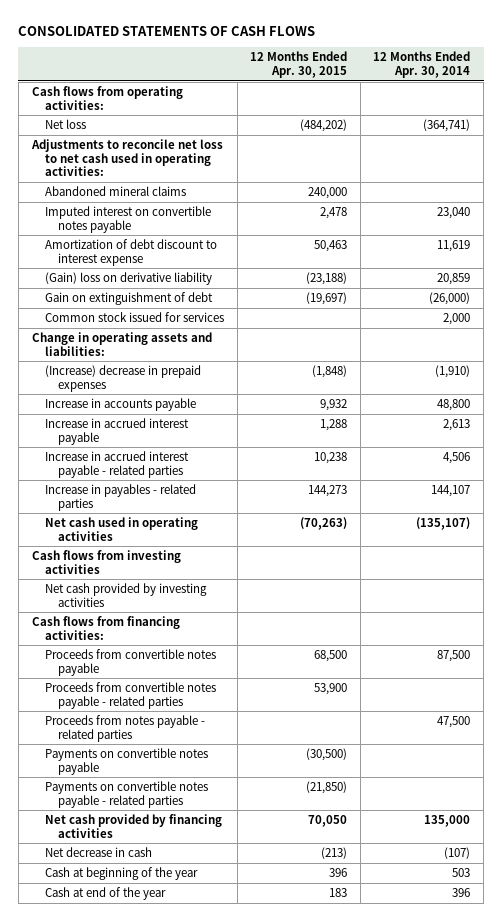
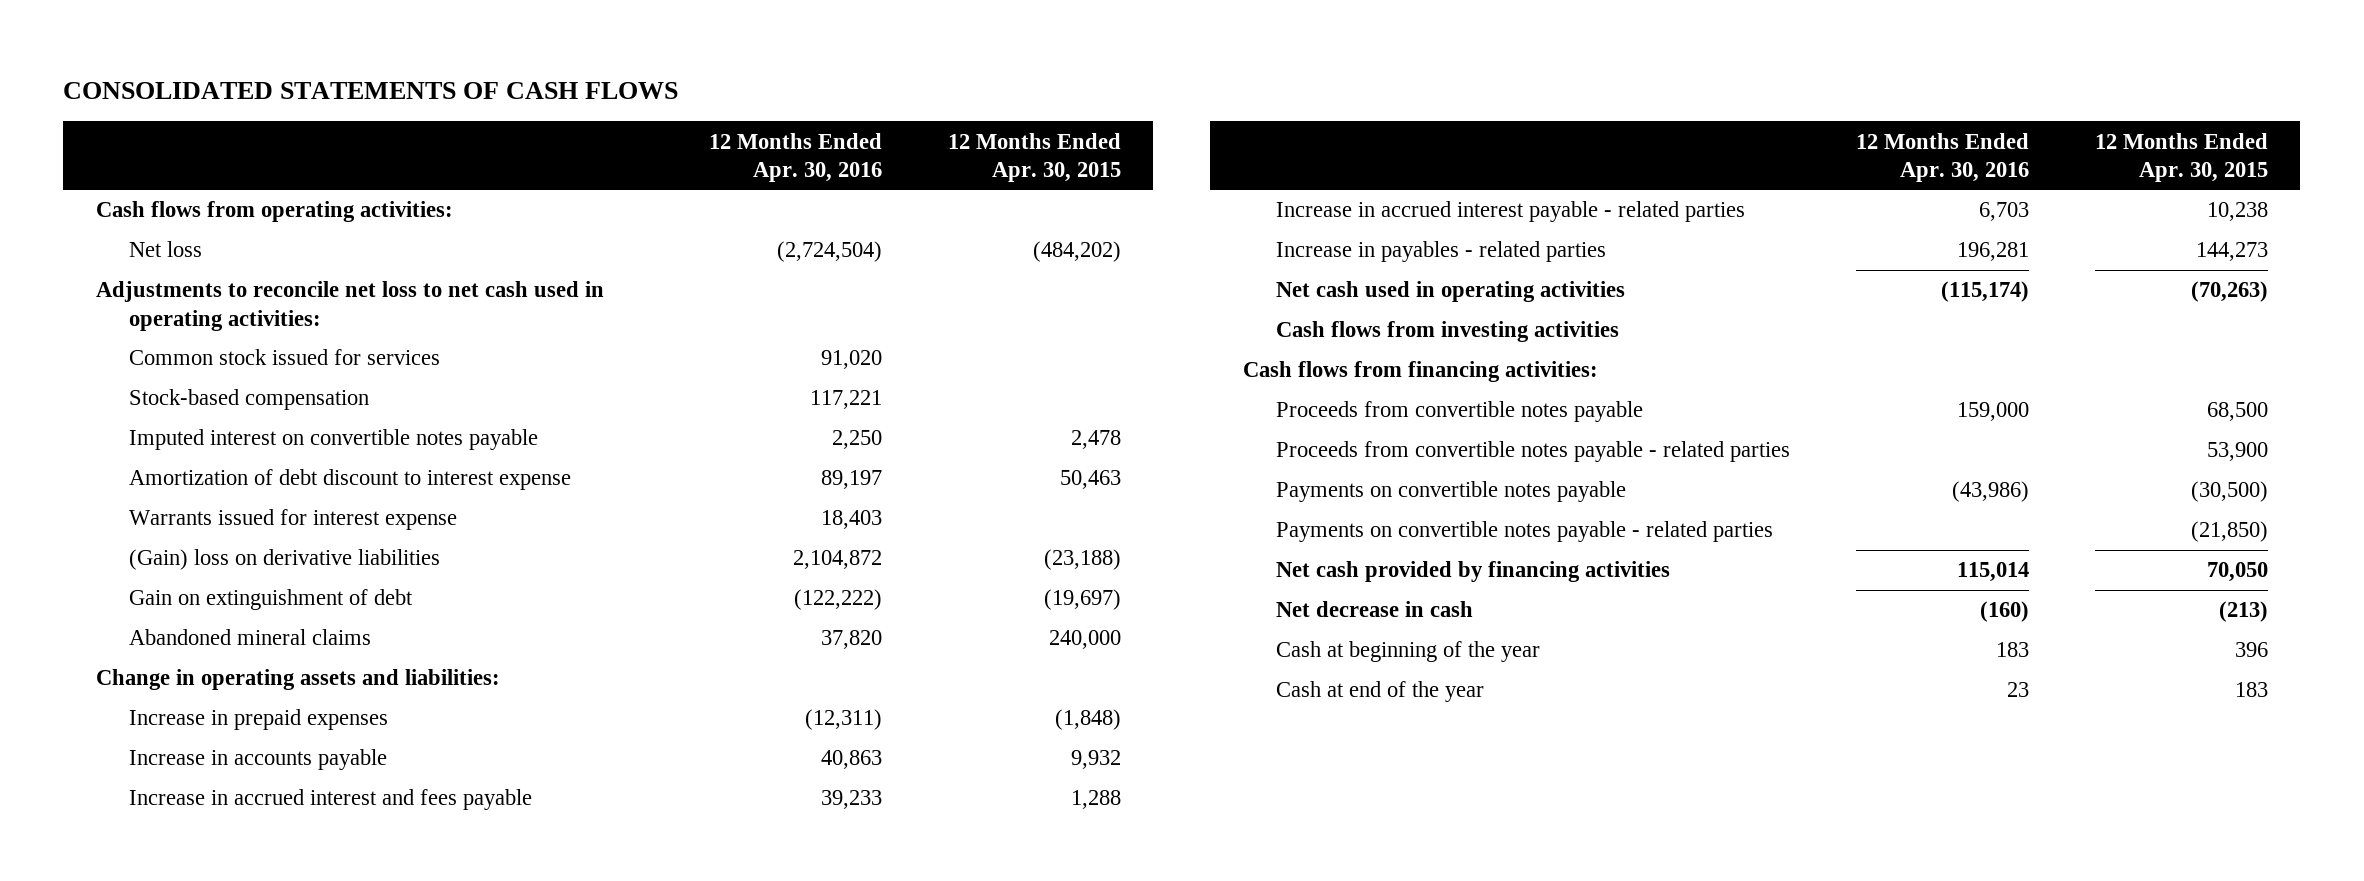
[373,51,471,78] 12 Months Ended Apr. 30, 2014 -> none
none -> [708,132,882,182] 12 Months Ended Apr. 30, 2016
[44,312,224,323] Common stock issued for services -> [129,349,441,366] Common stock issued for services
none -> [129,389,370,411] Stock-based compensation
none -> [129,509,458,531] Warrants issued for interest expense
[44,272,212,286] (Gain) loss on derivative liability -> [129,549,441,571] (Gain) loss on derivative liabilities
[44,186,186,197] Abandoned mineral claims -> [129,629,372,646] Abandoned mineral claims
[44,365,201,392] (Increase) decrease in prepaid expenses -> [129,709,389,731] Increase in prepaid expenses
[44,418,189,445] Increase in accrued interest payable -> [129,789,533,811] Increase in accrued interest and fees payable
[44,583,207,607] Net cash provided by investing activities -> none
[44,715,205,742] Proceeds from notes payable - related parties -> none

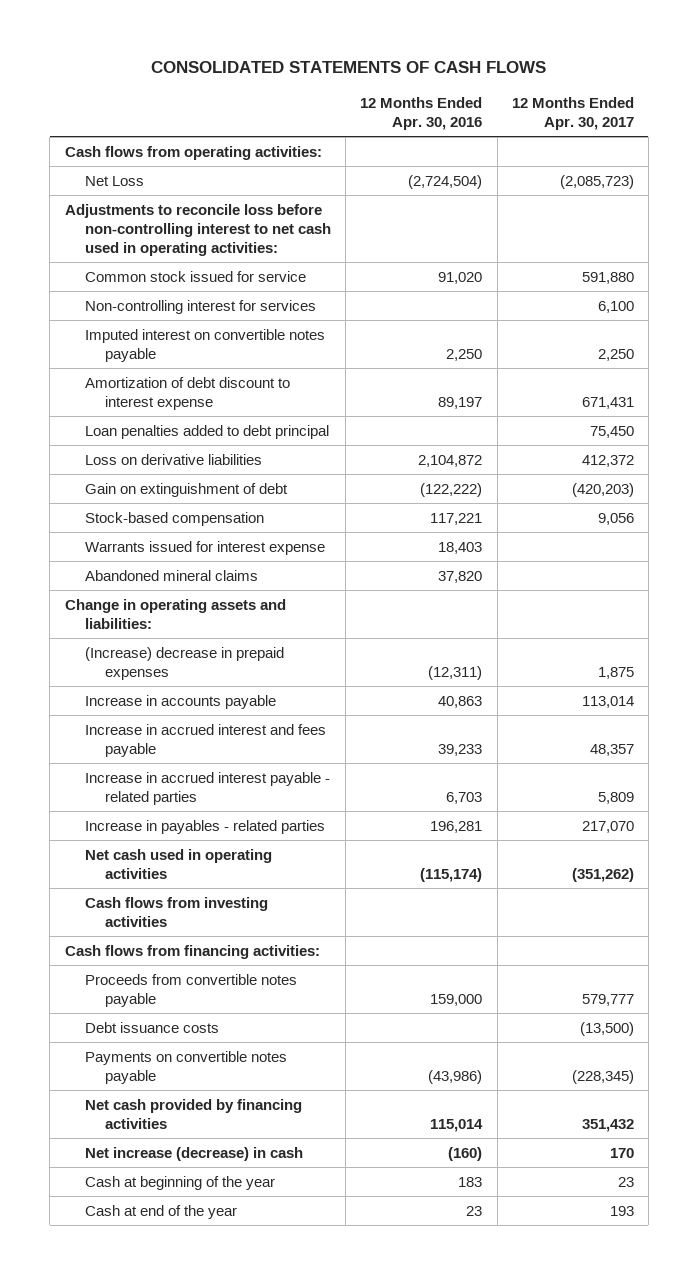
[947,132,1121,182] 12 Months Ended Apr. 30, 2015 -> none
none -> [511,96,634,130] 12 Months Ended Apr. 30, 2017
[129,241,203,258] Net loss -> [85,175,145,186] Net Loss
[96,281,605,331] Adjustments to reconcile net loss to net cash used in operating activities: -> [64,203,332,256] Adjustments to reconcile loss before non-controlling interest to net cash used in operating activities:
[129,349,441,366] Common stock issued for services -> [85,270,307,282] Common stock issued for service
none -> [85,299,317,314] Non-controlling interest for services
none -> [85,424,330,439] Loan penalties added to debt principal
[129,549,441,571] (Gain) loss on derivative liabilities -> [85,453,263,465] Loss on derivative liabilities
[129,389,370,411] Stock-based compensation -> [85,511,265,526] Stock-based compensation
[129,509,458,531] Warrants issued for interest expense -> [85,540,326,555] Warrants issued for interest expense
[129,709,389,731] Increase in prepaid expenses -> [85,646,285,680] (Increase) decrease in prepaid expenses
[1276,441,1791,463] Proceeds from convertible notes payable - related parties -> none
none -> [85,1021,220,1033] Debt issuance costs
[1276,521,1774,543] Payments on convertible notes payable - related parties -> none
[1276,601,1474,618] Net decrease in cash -> [85,1146,304,1161] Net increase (decrease) in cash

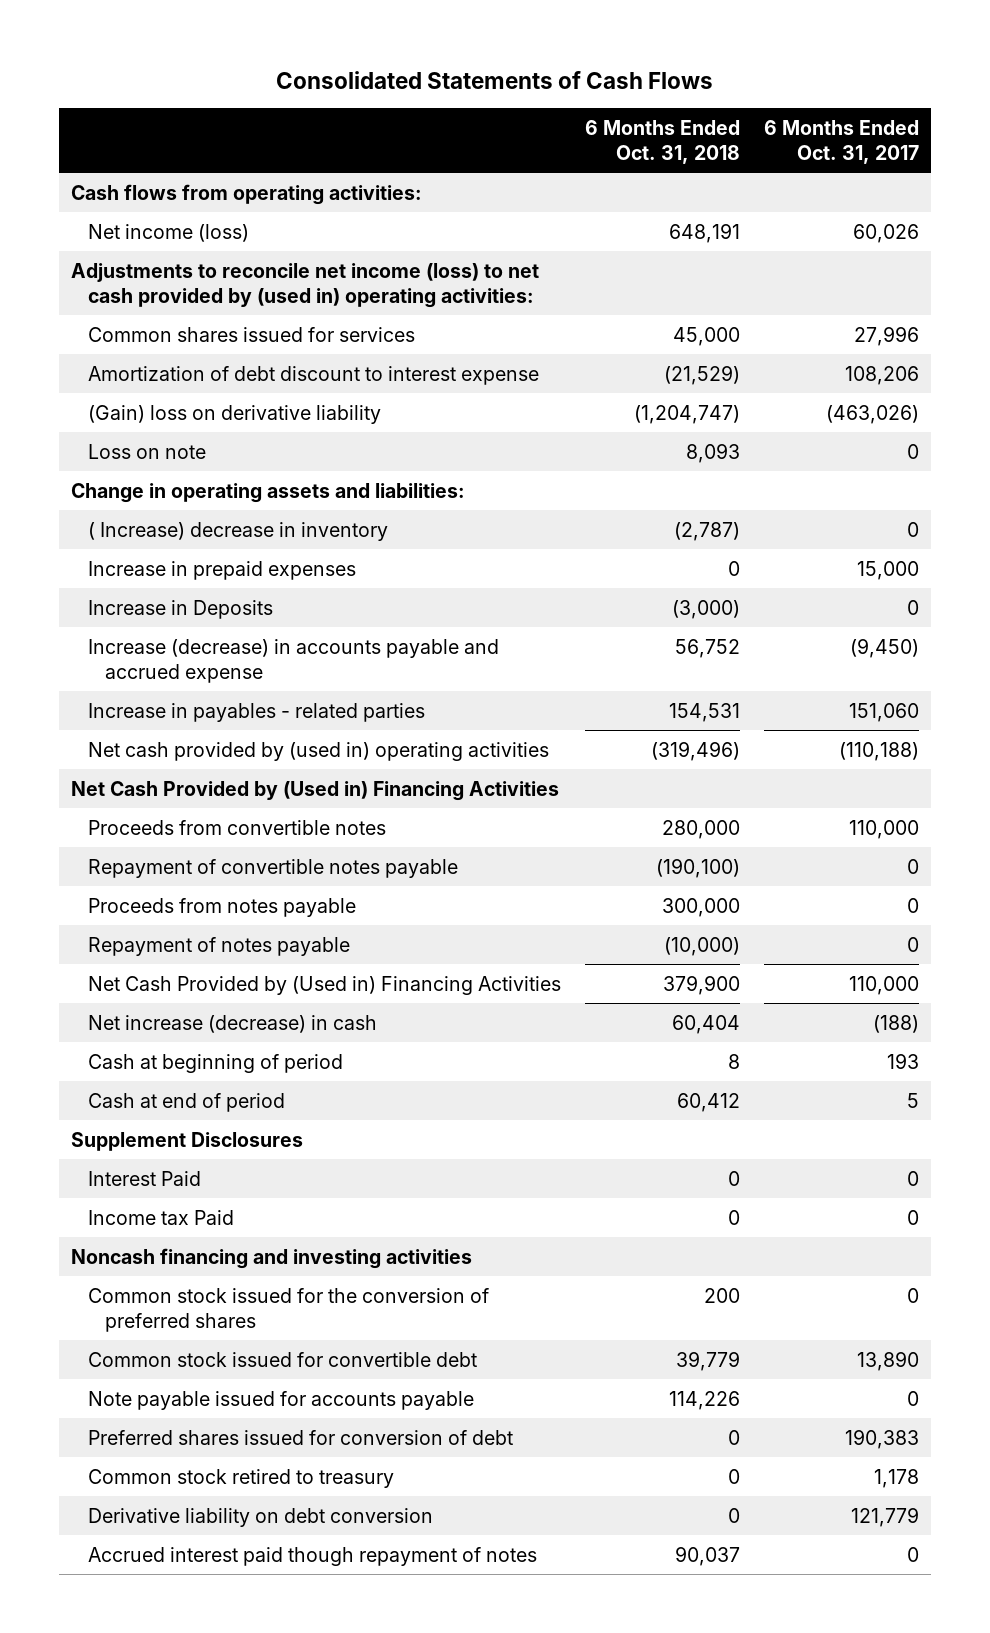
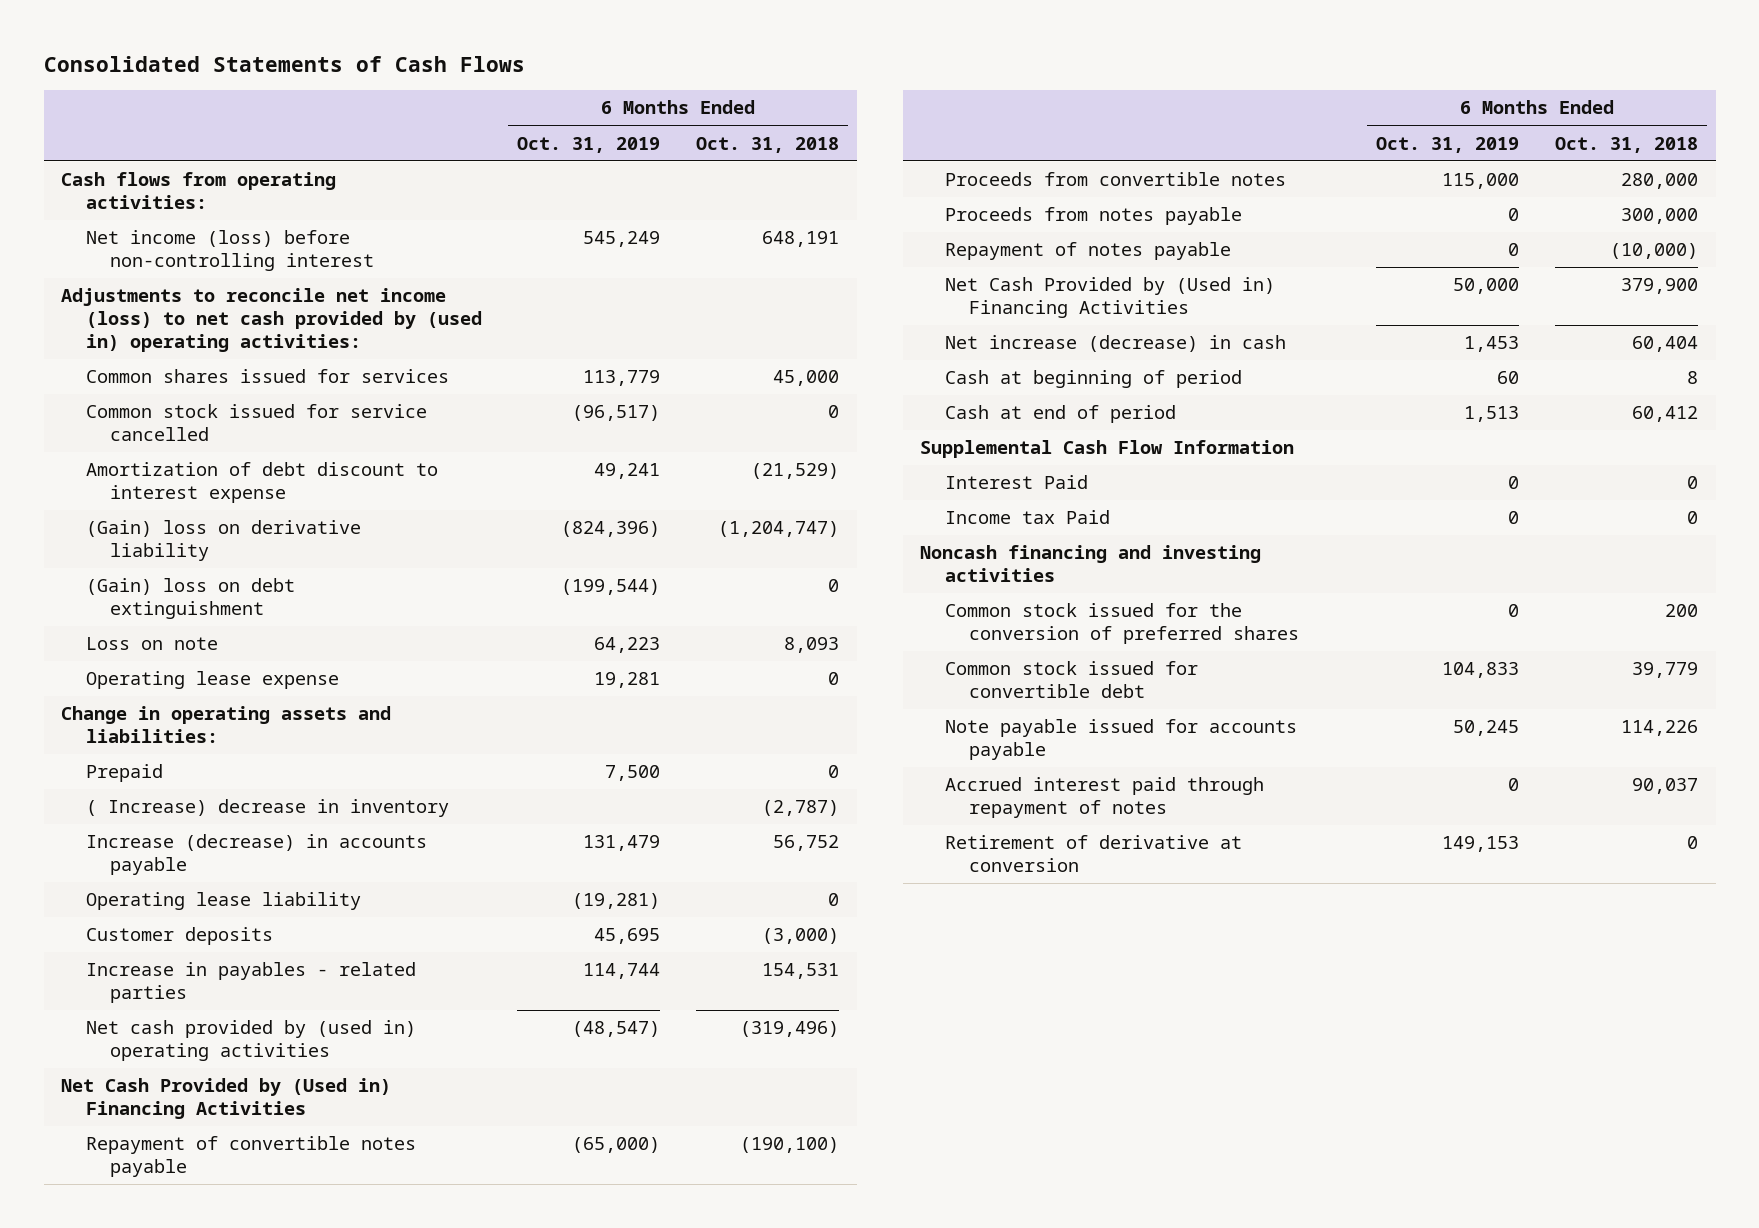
[764,119,920,165] 6 Months Ended Oct. 31, 2017 -> none
none -> [517,136,661,153] Oct. 31, 2019
[87,223,249,242] Net income (loss) -> [85,230,374,271] Net income (loss) before non-controlling interest
none -> [85,404,427,441] Common stock issued for service cancelled
none -> [85,578,295,619] (Gain) loss on debt extinguishment
none -> [85,671,339,690] Operating lease expense
none -> [85,764,163,783] Prepaid
[87,560,356,580] Increase in prepaid expenses -> none
[87,599,273,619] Increase in Deposits -> none
[87,638,499,683] Increase (decrease) in accounts payable and accrued expense -> [85,834,427,875] Increase (decrease) in accounts payable
none -> [85,892,361,911] Operating lease liability
none -> [85,927,273,946] Customer deposits
[87,819,386,835] Proceeds from convertible notes -> [944,172,1286,187] Proceeds from convertible notes
[70,1131,303,1151] Supplement Disclosures -> [920,440,1295,459] Supplemental Cash Flow Information
[87,1429,513,1445] Preferred shares issued for conversion of debt -> none
[87,1468,394,1488] Common stock retired to treasury -> none
[87,1507,433,1527] Derivative liability on debt conversion -> none
[87,1546,537,1566] Accrued interest paid though repayment of notes -> [944,777,1264,818] Accrued interest paid through repayment of notes
none -> [944,835,1242,872] Retirement of derivative at conversion

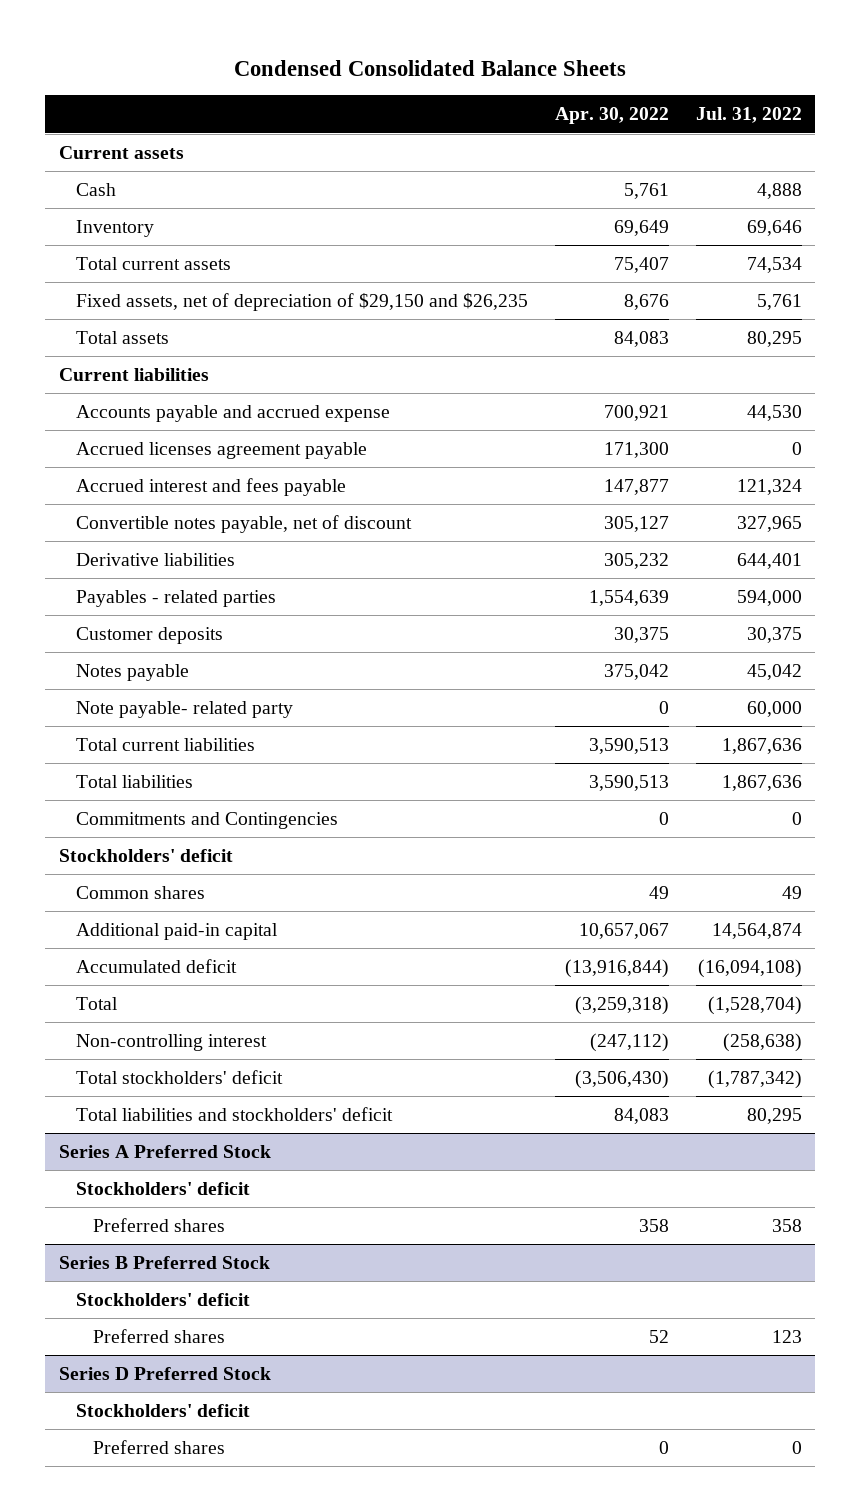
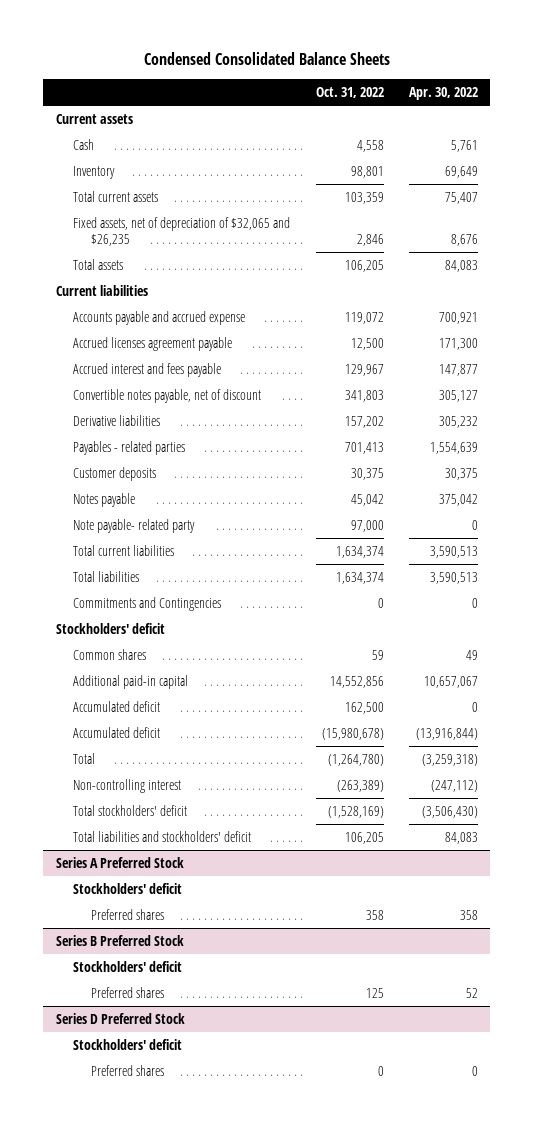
[695,107,802,124] Jul. 31, 2022 -> none
none -> [315,87,384,99] Oct. 31, 2022
[75,293,528,312] Fixed assets, net of depreciation of $29,150 and $26,235 -> [73,217,291,247] Fixed assets, net of depreciation of $32,065 and $26,235
none -> [73,701,161,713] Accumulated deficit

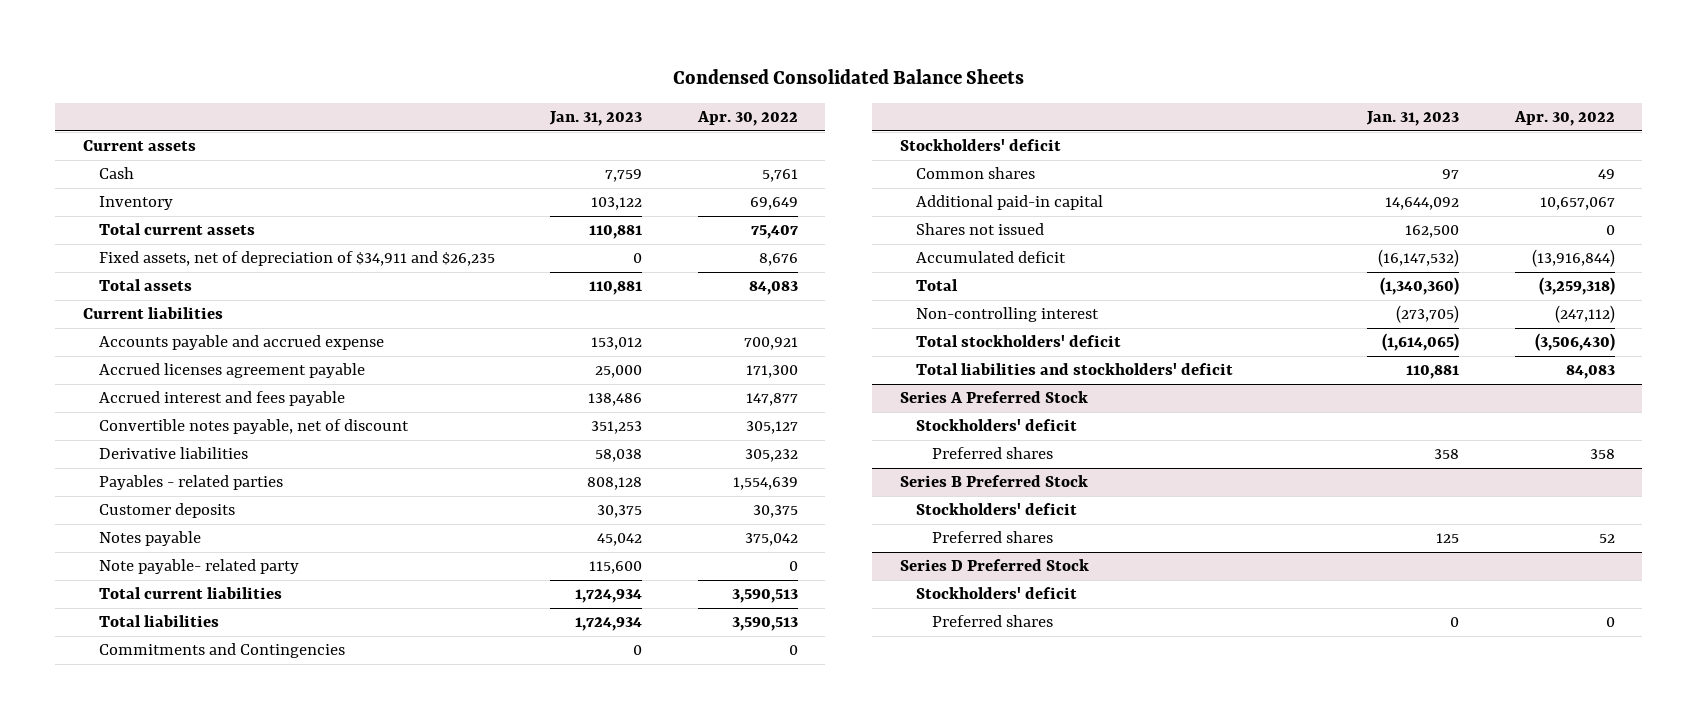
[315,87,384,99] Oct. 31, 2022 -> none
none -> [549,111,643,127] Jan. 31, 2023
[73,217,291,247] Fixed assets, net of depreciation of $32,065 and $26,235 -> [98,251,495,267] Fixed assets, net of depreciation of $34,911 and $26,235
[73,701,161,713] Accumulated deficit -> none
none -> [915,223,1044,236] Shares not issued

